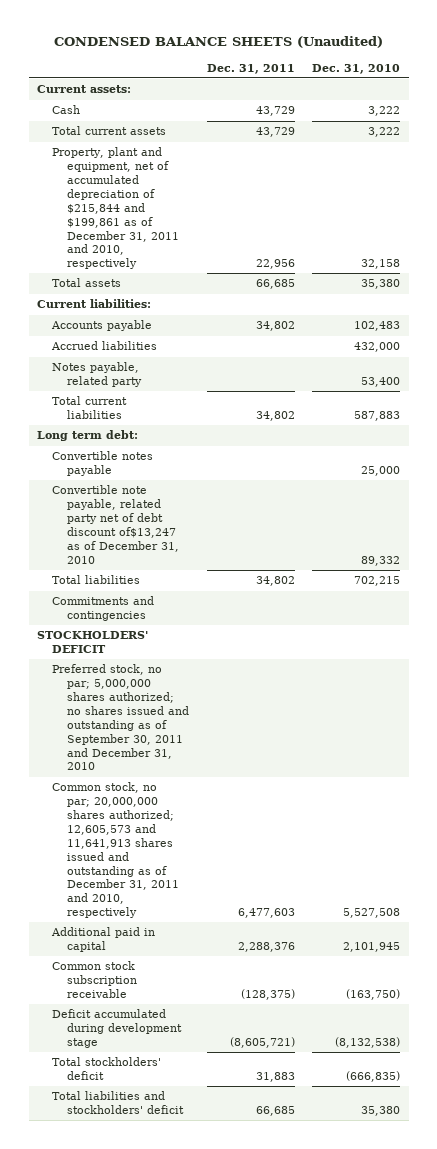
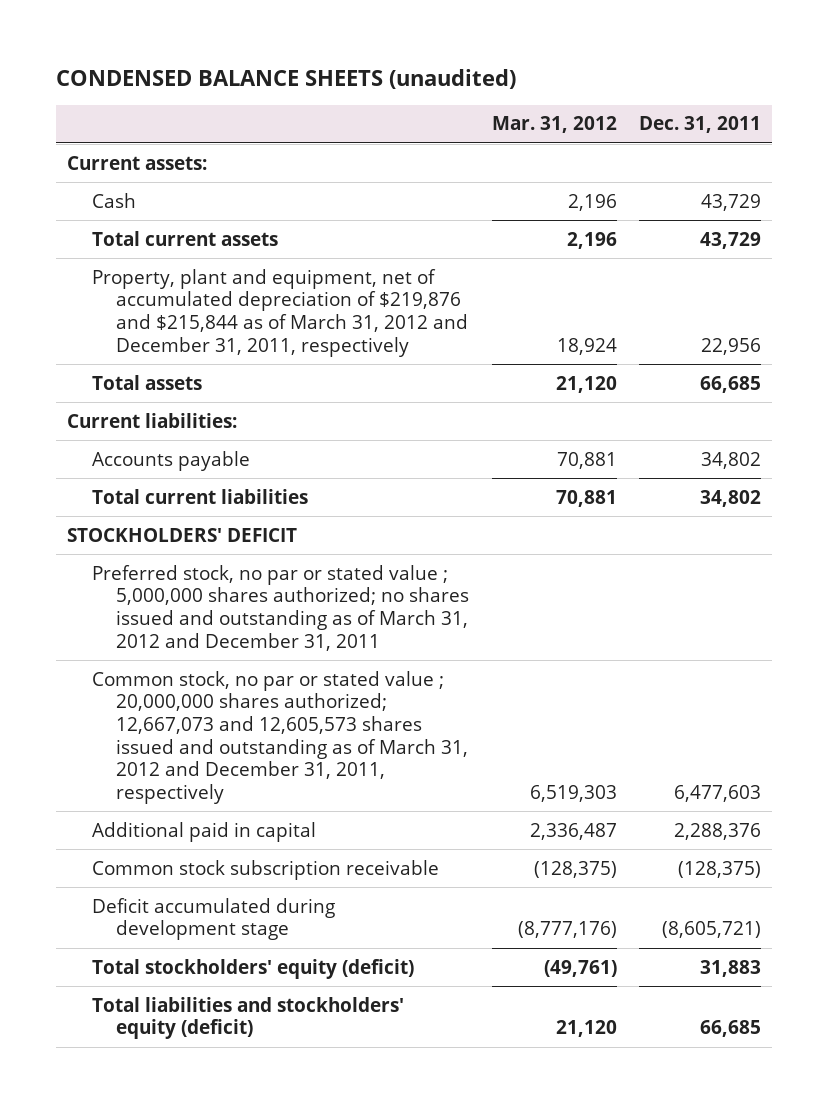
[53,35,383,48] CONDENSED BALANCE SHEETS (Unaudited) -> [55,68,516,89] CONDENSED BALANCE SHEETS (unaudited)
[312,63,401,74] Dec. 31, 2010 -> none
none -> [491,116,617,134] Mar. 31, 2012
[52,147,180,270] Property, plant and equipment, net of accumulated depreciation of $215,844 and $199,861 as of December 31, 2011 and 2010, respectively -> [91,268,469,357] Property, plant and equipment, net of accumulated depreciation of $219,876 and $215,844 as of March 31, 2012 and December 31, 2011, respectively
[51,341,158,351] Accrued liabilities -> none
[52,362,143,388] Notes payable, related party -> none
[37,430,139,442] Long term debt: -> none
[52,451,154,477] Convertible notes payable -> none
[52,485,180,564] Convertible note payable, related party net of debt discount of$13,247 as of December 31, 2010 -> none
[52,575,141,585] Total liabilities -> none
[52,596,155,622] Commitments and contingencies -> none
[52,664,190,771] Preferred stock, no par; 5,000,000 shares authorized; no shares issued and outstanding as of September 30, 2011 and December 31, 2010 -> [91,564,470,651] Preferred stock, no par or stated value ; 5,000,000 shares authorized; no shares issued and outstanding as of March 31, 2012 and December 31, 2011
[52,782,180,919] Common stock, no par; 20,000,000 shares authorized; 12,605,573 and 11,641,913 shares issued and outstanding as of December 31, 2011 and 2010, respectively -> [91,670,469,805] Common stock, no par or stated value ; 20,000,000 shares authorized; 12,667,073 and 12,605,573 shares issued and outstanding as of March 31, 2012 and December 31, 2011, respectively
[52,1057,162,1081] Total stockholders' deficit -> [91,958,414,979] Total stockholders' equity (deficit)
[52,1091,185,1115] Total liabilities and stockholders' deficit -> [91,996,404,1040] Total liabilities and stockholders' equity (deficit)

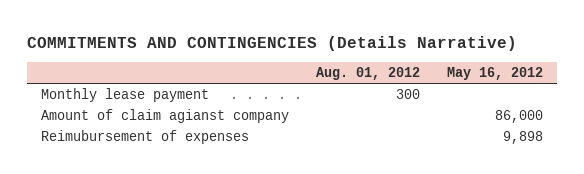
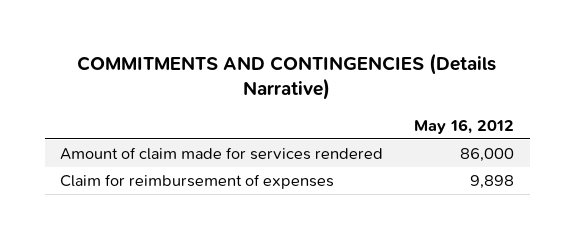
[315,67,420,81] Aug. 01, 2012 -> none
[40,88,209,103] Monthly lease payment -> none
[40,109,289,124] Amount of claim agianst company -> [60,146,384,160] Amount of claim made for services rendered
[40,130,249,145] Reimubursement of expenses -> [60,173,335,189] Claim for reimbursement of expenses

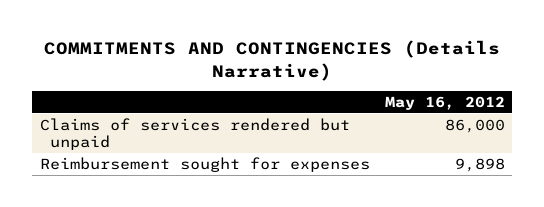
[60,146,384,160] Amount of claim made for services rendered -> [39,117,350,151] Claims of services rendered but unpaid
[60,173,335,189] Claim for reimbursement of expenses -> [39,156,370,172] Reimbursement sought for expenses

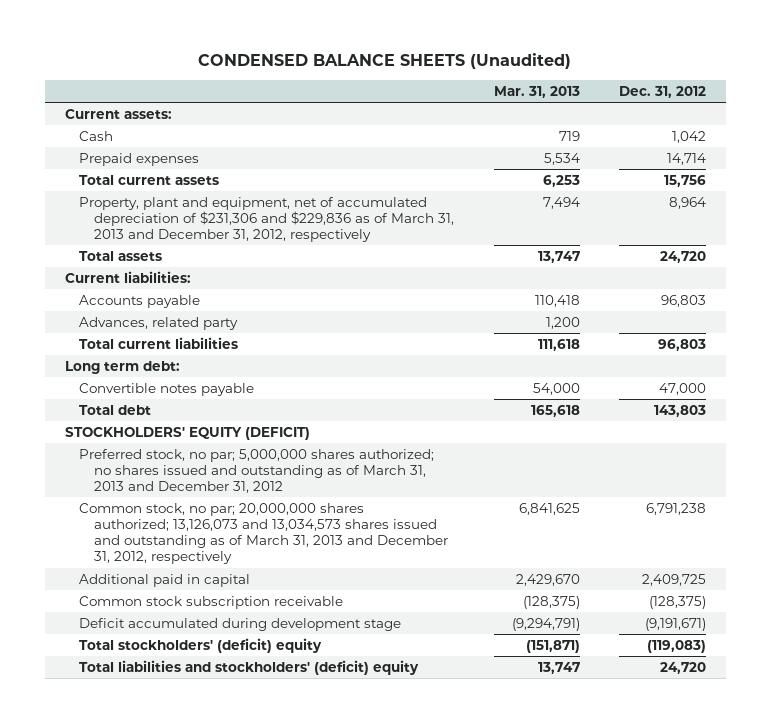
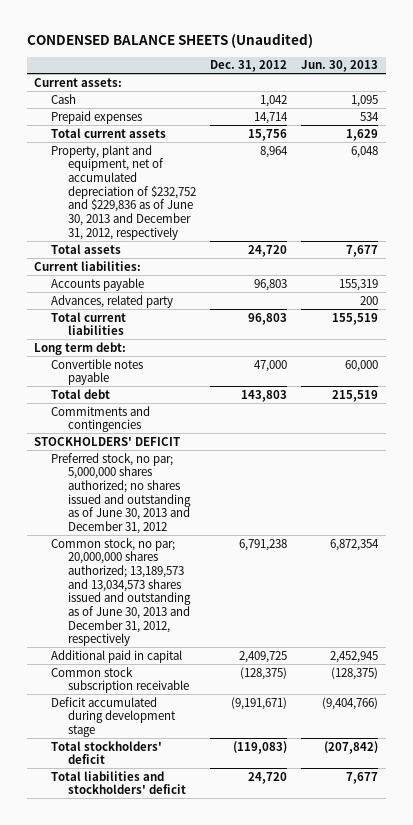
[493,85,580,98] Mar. 31, 2013 -> none
none -> [301,60,379,73] Jun. 30, 2013
[79,196,455,243] Property, plant and equipment, net of accumulated depreciation of $231,306 and $229,836 as of March 31, 2013 and December 31, 2012, respectively -> [50,144,196,240] Property, plant and equipment, net of accumulated depreciation of $232,752 and $229,836 as of June 30, 2013 and December 31, 2012, respectively
none -> [50,405,150,433] Commitments and contingencies
[64,426,310,440] STOCKHOLDERS' EQUITY (DEFICIT) -> [34,436,181,446] STOCKHOLDERS' DEFICIT
[79,448,435,494] Preferred stock, no par; 5,000,000 shares authorized; no shares issued and outstanding as of March 31, 2013 and December 31, 2012 -> [50,452,191,535] Preferred stock, no par; 5,000,000 shares authorized; no shares issued and outstanding as of June 30, 2013 and December 31, 2012
[79,502,449,565] Common stock, no par; 20,000,000 shares authorized; 13,126,073 and 13,034,573 shares issued and outstanding as of March 31, 2013 and December 31, 2012, respectively -> [50,537,191,647] Common stock, no par; 20,000,000 shares authorized; 13,189,573 and 13,034,573 shares issued and outstanding as of June 30, 2013 and December 31, 2012, respectively
[79,637,323,653] Total stockholders' (deficit) equity -> [50,740,162,765] Total stockholders' deficit
[79,659,420,675] Total liabilities and stockholders' (deficit) equity -> [50,770,186,795] Total liabilities and stockholders' deficit

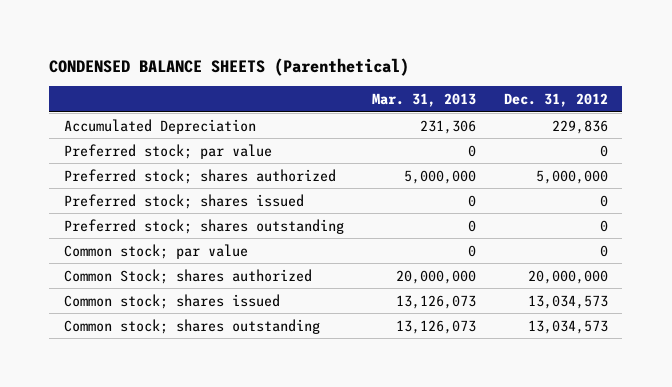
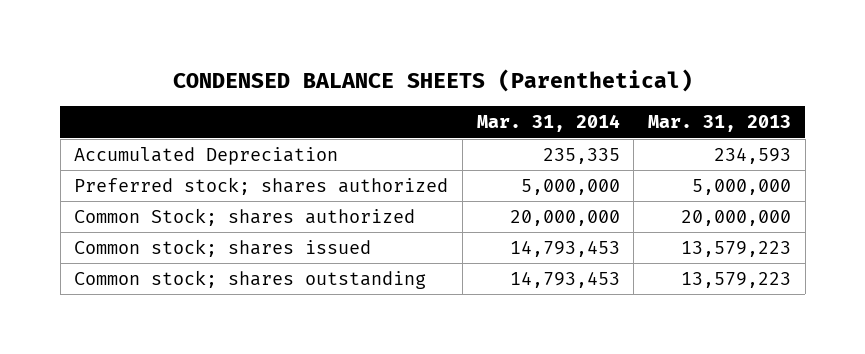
[504,92,609,107] Dec. 31, 2012 -> none
none -> [476,114,620,133] Mar. 31, 2014
[63,143,272,159] Preferred stock; par value -> none
[419,119,476,134] 231,306 -> [714,147,792,164] 234,593
[63,193,304,209] Preferred stock; shares issued -> none
[63,218,344,234] Preferred stock; shares outstanding -> none
[63,243,248,259] Common stock; par value -> none
[395,294,476,309] 13,126,073 -> [681,240,792,257] 13,579,223
[395,319,476,334] 13,126,073 -> [681,271,792,288] 13,579,223

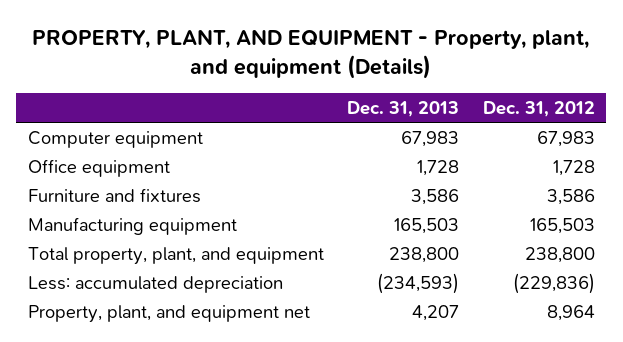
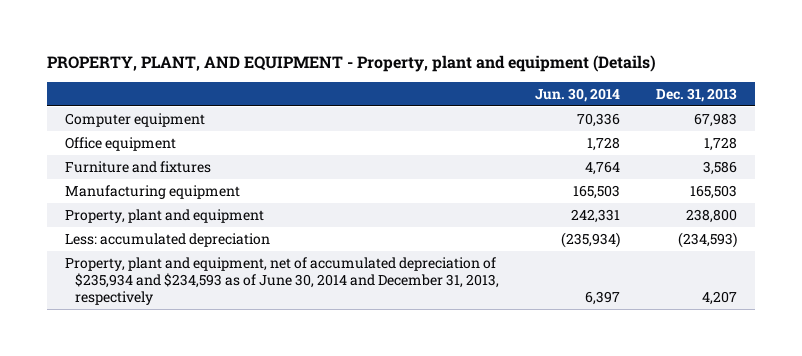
[32,29,590,80] PROPERTY, PLANT, AND EQUIPMENT - Property, plant, and equipment (Details) -> [46,55,656,73] PROPERTY, PLANT, AND EQUIPMENT - Property, plant and equipment (Details)
[482,100,595,117] Dec. 31, 2012 -> none
none -> [534,87,620,102] Jun. 30, 2014
[28,247,325,266] Total property, plant, and equipment -> [64,208,264,223] Property, plant and equipment
[28,305,311,324] Property, plant, and equipment net -> [64,256,499,305] Property, plant and equipment, net of accumulated depreciation of $235,934 and $234,593 as of June 30, 2014 and December 31, 2013, respectively

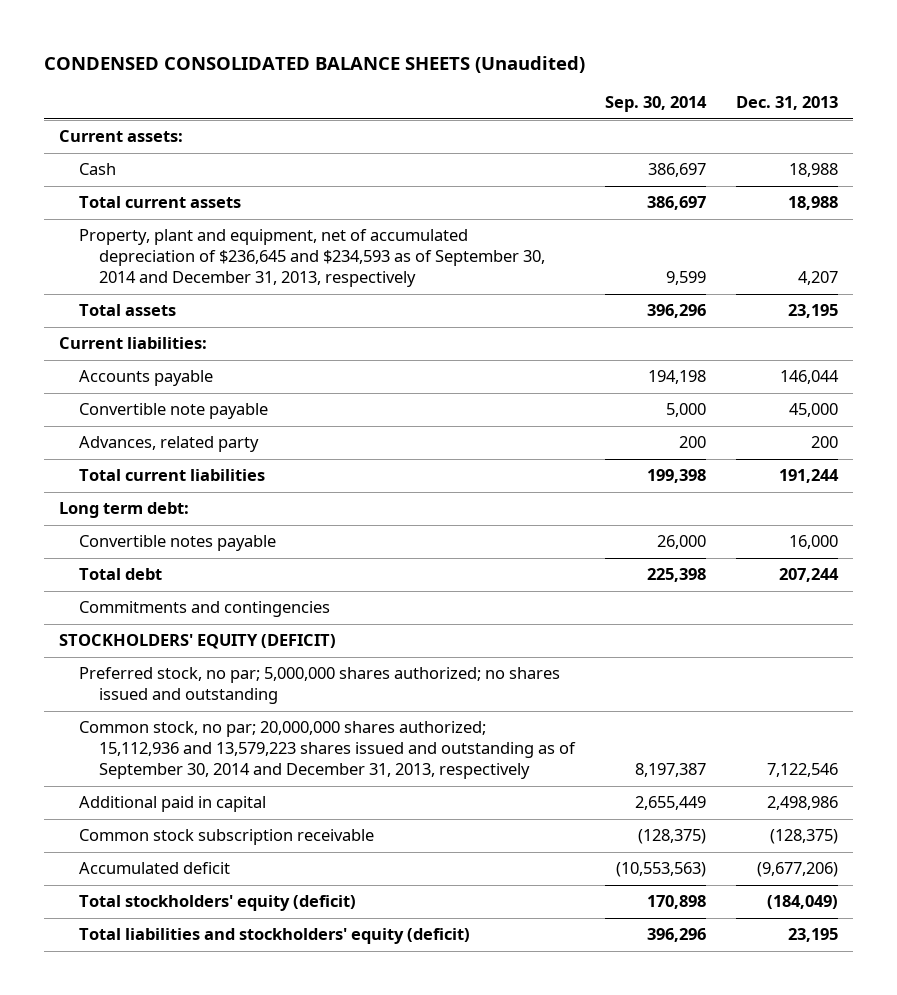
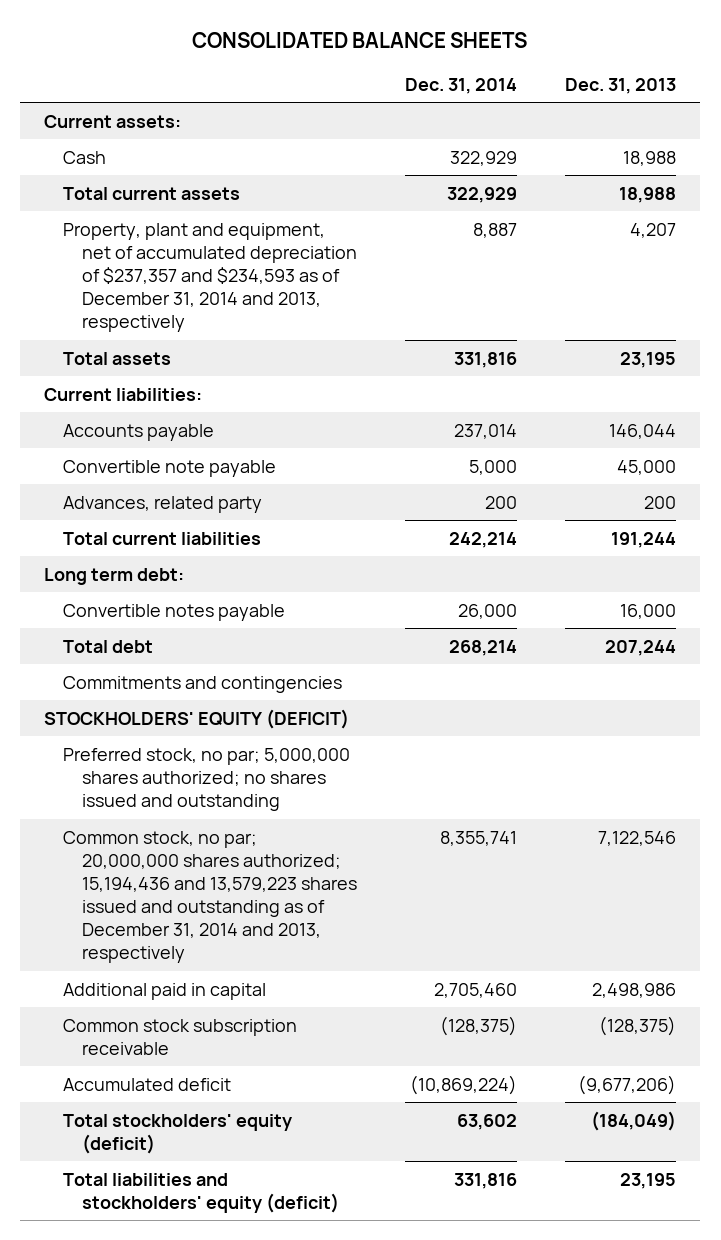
[44,55,586,73] CONDENSED CONSOLIDATED BALANCE SHEETS (Unaudited) -> [192,31,528,48] CONSOLIDATED BALANCE SHEETS
[605,96,708,113] Sep. 30, 2014 -> none
none -> [405,77,518,94] Dec. 31, 2014
[79,229,546,288] Property, plant and equipment, net of accumulated depreciation of $236,645 and $234,593 as of September 30, 2014 and December 31, 2013, respectively -> [63,222,358,333] Property, plant and equipment, net of accumulated depreciation of $237,357 and $234,593 as of December 31, 2014 and 2013, respectively
[79,721,577,780] Common stock, no par; 20,000,000 shares authorized; 15,112,936 and 13,579,223 shares issued and outstanding as of September 30, 2014 and December 31, 2013, respectively -> [63,830,358,964] Common stock, no par; 20,000,000 shares authorized; 15,194,436 and 13,579,223 shares issued and outstanding as of December 31, 2014 and 2013, respectively

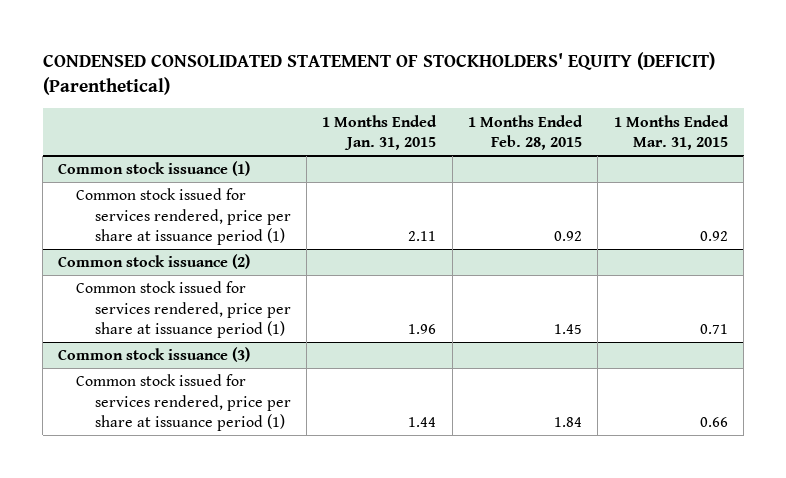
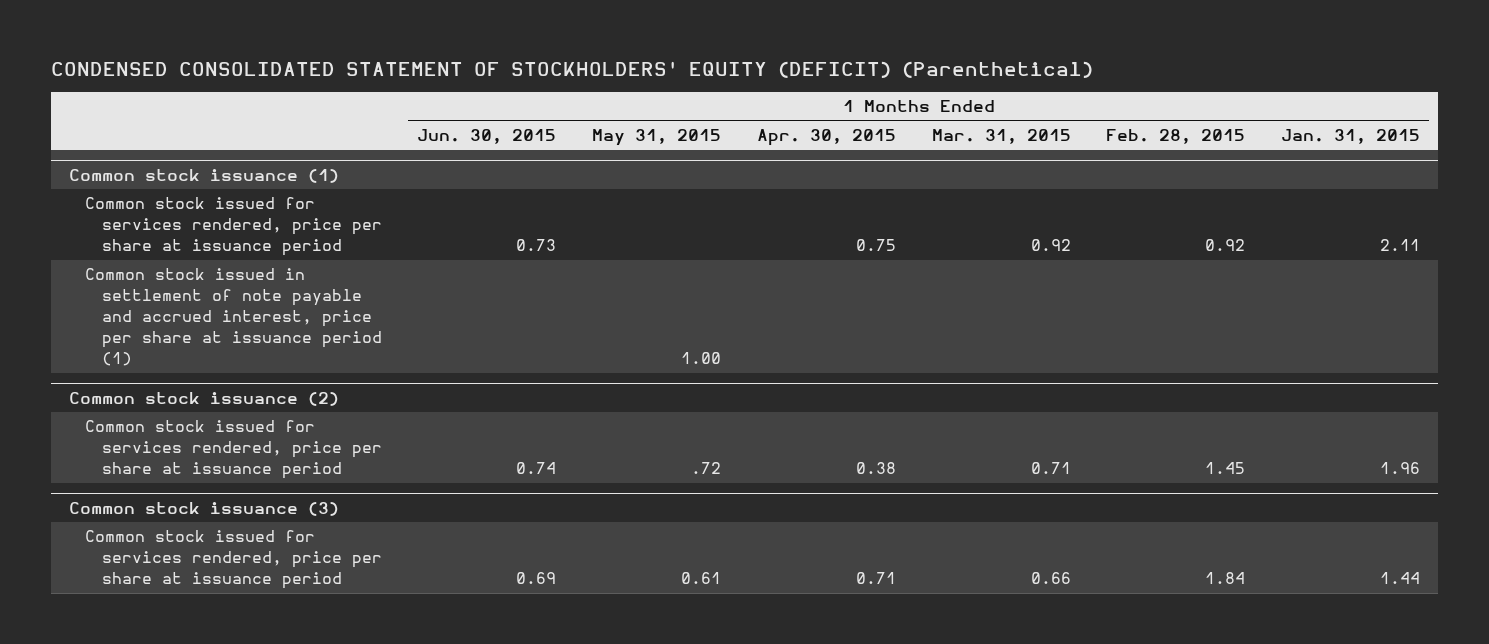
none -> [417,128,557,144] Jun. 30, 2015
none -> [592,128,722,146] May 31, 2015
none -> [756,128,896,146] Apr. 30, 2015
[76,188,291,245] Common stock issued for services rendered, price per share at issuance period (1) -> [85,197,382,257] Common stock issued for services rendered, price per share at issuance period
none -> [85,268,382,367] Common stock issued in settlement of note payable and accrued interest, price per share at issuance period (1)
[76,281,291,338] Common stock issued for services rendered, price per share at issuance period (1) -> [85,420,382,480] Common stock issued for services rendered, price per share at issuance period
[76,374,291,431] Common stock issued for services rendered, price per share at issuance period (1) -> [85,530,382,590] Common stock issued for services rendered, price per share at issuance period

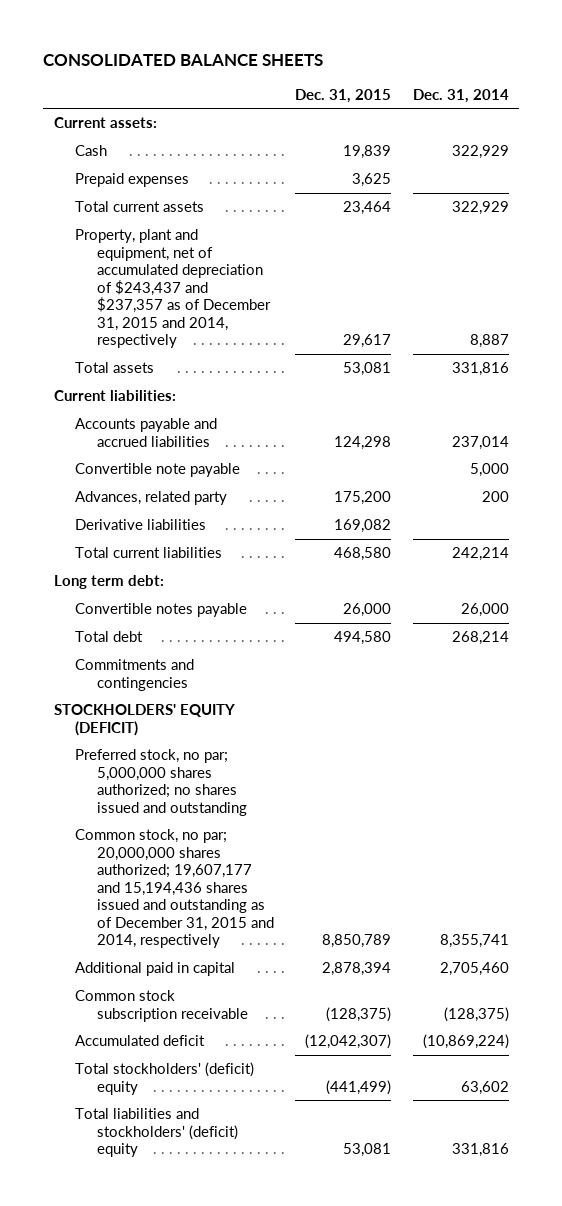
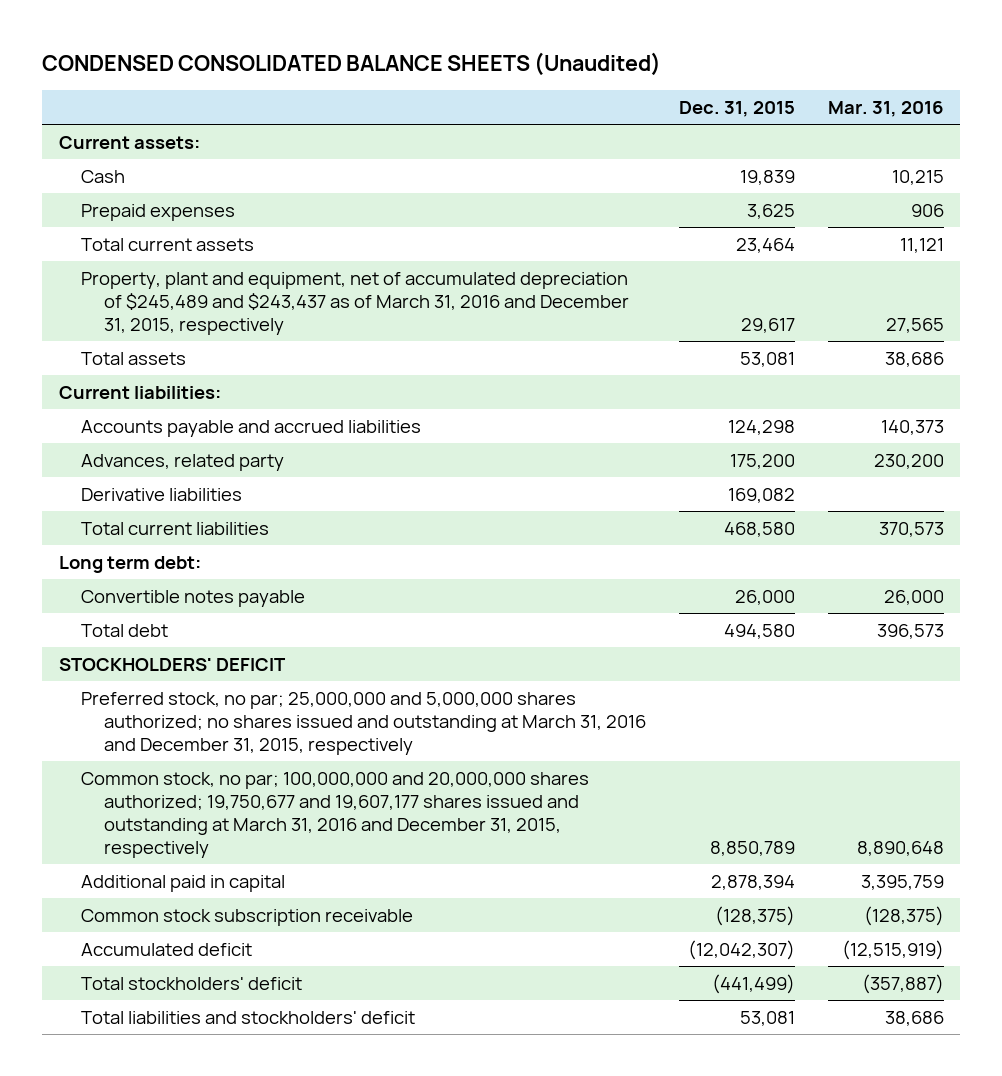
[42,53,323,66] CONSOLIDATED BALANCE SHEETS -> [42,52,662,77] CONDENSED CONSOLIDATED BALANCE SHEETS (Unaudited)
[412,88,509,103] Dec. 31, 2014 -> none
none -> [827,100,944,117] Mar. 31, 2016
[75,229,271,349] Property, plant and equipment, net of accumulated depreciation of $243,437 and $237,357 as of December 31, 2015 and 2014, respectively -> [81,271,629,335] Property, plant and equipment, net of accumulated depreciation of $245,489 and $243,437 as of March 31, 2016 and December 31, 2015, respectively
[75,463,241,478] Convertible note payable -> none
[75,659,195,691] Commitments and contingencies -> none
[53,704,235,736] STOCKHOLDERS' EQUITY (DEFICIT) -> [58,657,286,671] STOCKHOLDERS' DEFICIT
[75,749,247,816] Preferred stock, no par; 5,000,000 shares authorized; no shares issued and outstanding -> [81,691,646,755] Preferred stock, no par; 25,000,000 and 5,000,000 shares authorized; no shares issued and outstanding at March 31, 2016 and December 31, 2015, respectively
[75,829,274,949] Common stock, no par; 20,000,000 shares authorized; 19,607,177 and 15,194,436 shares issued and outstanding as of December 31, 2015 and 2014, respectively -> [81,771,590,858] Common stock, no par; 100,000,000 and 20,000,000 shares authorized; 19,750,677 and 19,607,177 shares issued and outstanding at March 31, 2016 and December 31, 2015, respectively
[75,1062,255,1095] Total stockholders' (deficit) equity -> [81,976,303,990] Total stockholders' deficit
[75,1108,238,1158] Total liabilities and stockholders' (deficit) equity -> [81,1010,416,1024] Total liabilities and stockholders' deficit

